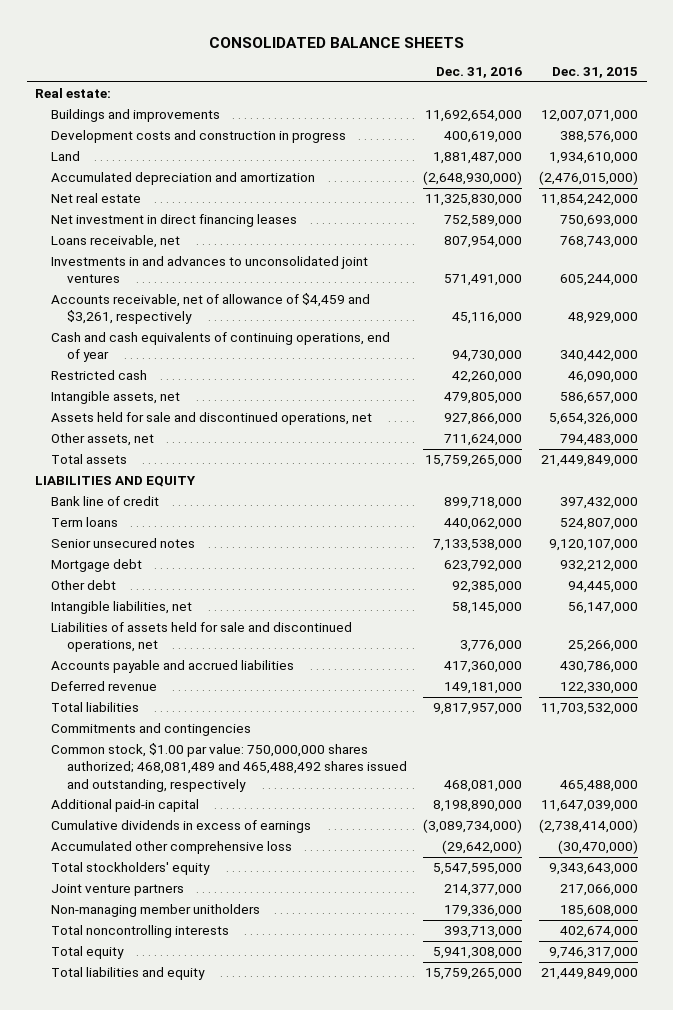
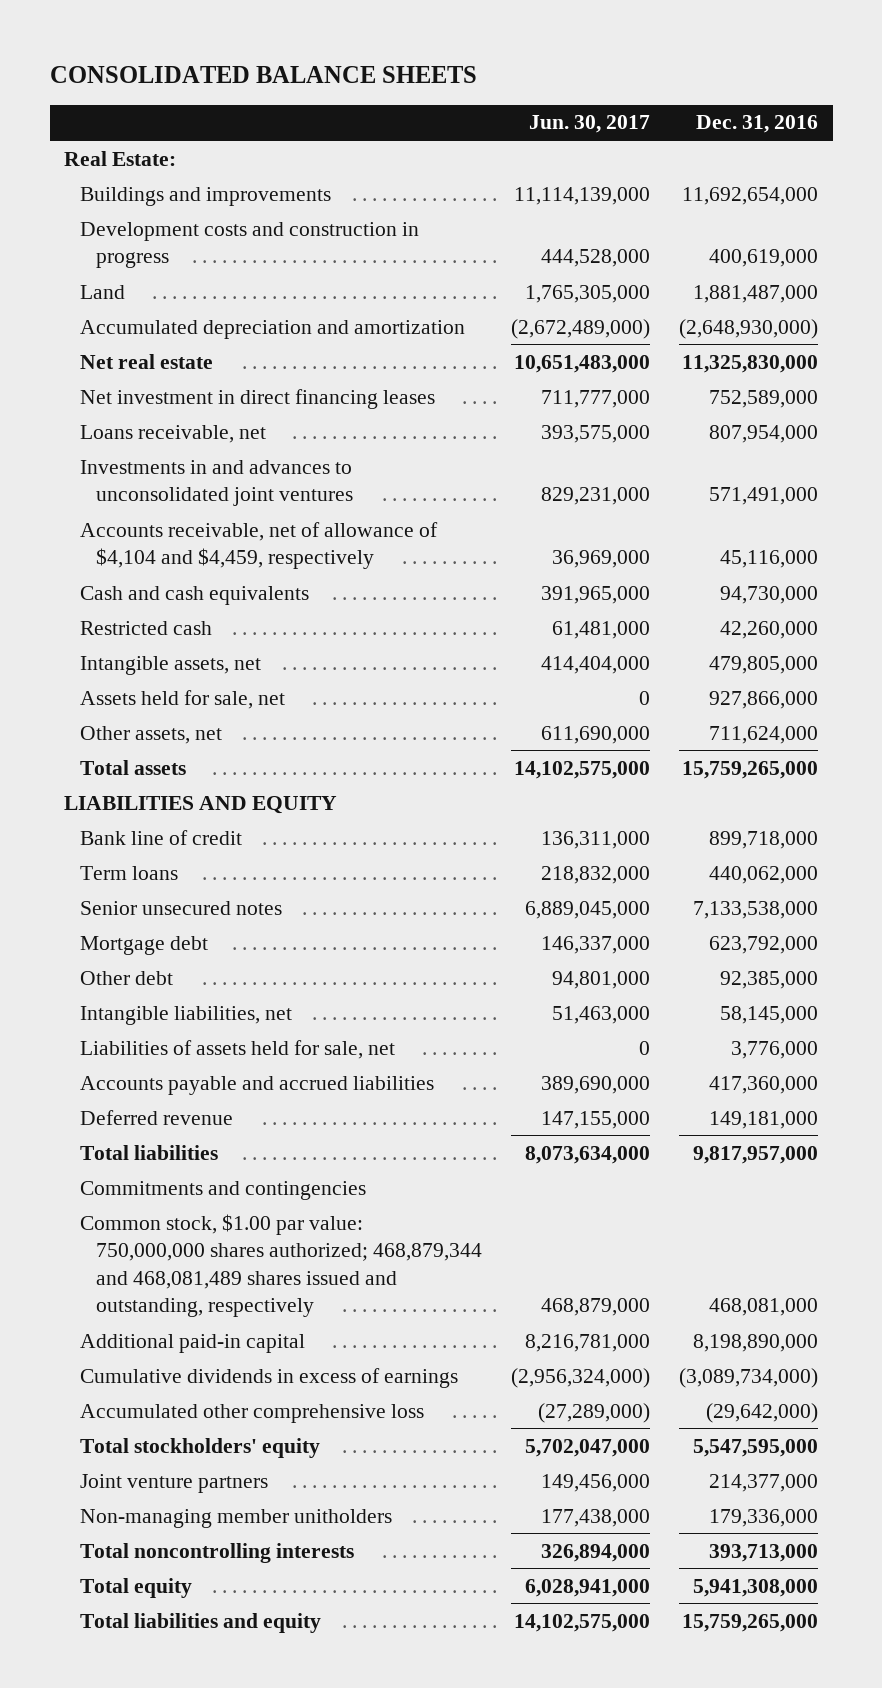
[552,67,639,79] Dec. 31, 2015 -> none
none -> [529,115,651,134] Jun. 30, 2017
[34,88,111,99] Real estate: -> [64,150,177,166] Real Estate:
[50,293,370,325] Accounts receivable, net of allowance of $4,459 and $3,261, respectively -> [80,521,439,570] Accounts receivable, net of allowance of $4,104 and $4,459, respectively
[50,332,390,363] Cash and cash equivalents of continuing operations, end of year -> [80,585,310,605] Cash and cash equivalents
[50,412,372,426] Assets held for sale and discontinued operations, net -> [80,689,286,709] Assets held for sale, net
[50,622,352,653] Liabilities of assets held for sale and discontinued operations, net -> [80,1039,396,1059] Liabilities of assets held for sale, net
[50,743,407,792] Common stock, $1.00 par value: 750,000,000 shares authorized; 468,081,489 and 465,488,492 shares issued and outstanding, respectively -> [80,1213,483,1318] Common stock, $1.00 par value: 750,000,000 shares authorized; 468,879,344 and 468,081,489 shares issued and outstanding, respectively

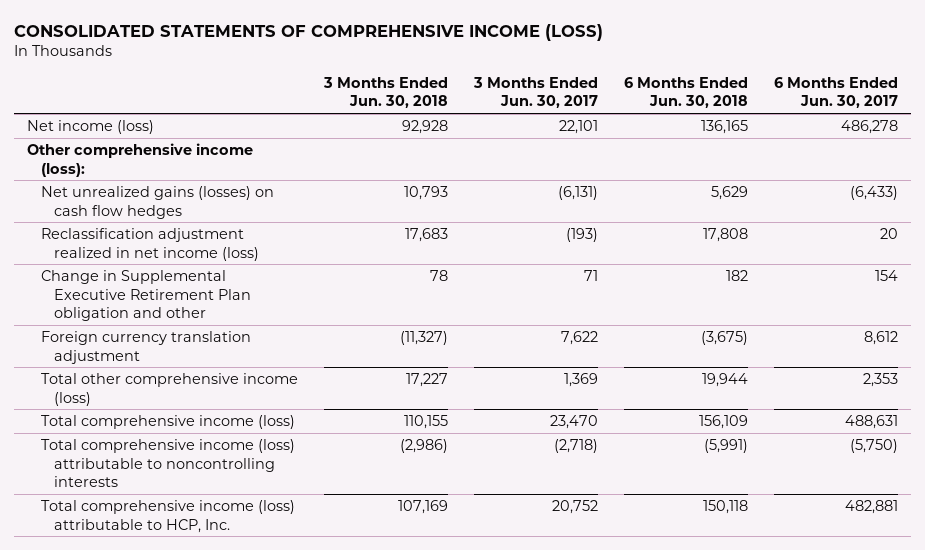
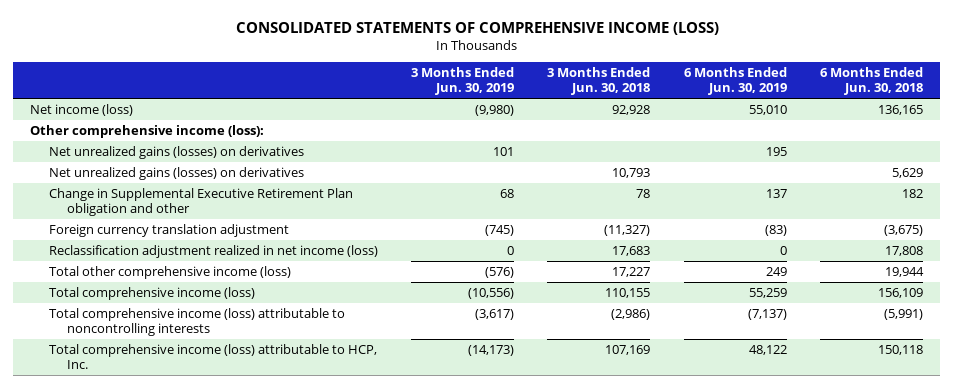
[472,76,598,109] 3 Months Ended Jun. 30, 2017 -> none
[773,76,898,109] 6 Months Ended Jun. 30, 2017 -> none
none -> [410,67,514,95] 3 Months Ended Jun. 30, 2019
none -> [683,67,787,95] 6 Months Ended Jun. 30, 2019
none -> [48,146,304,160] Net unrealized gains (losses) on derivatives
[40,185,274,219] Net unrealized gains (losses) on cash flow hedges -> [48,167,304,181] Net unrealized gains (losses) on derivatives
[40,227,260,261] Reclassification adjustment realized in net income (loss) -> [48,245,378,259] Reclassification adjustment realized in net income (loss)

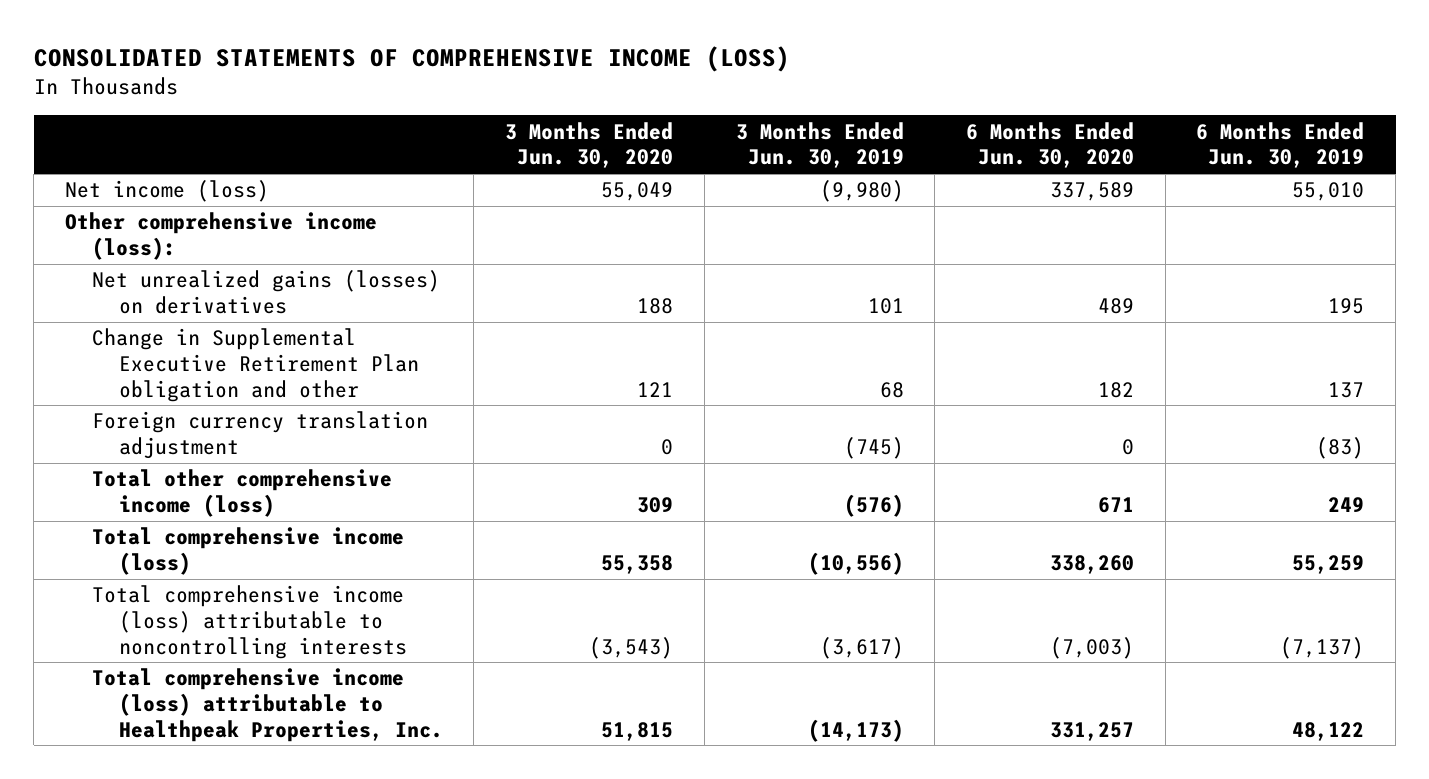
[547,67,651,95] 3 Months Ended Jun. 30, 2018 -> none
[819,67,923,95] 6 Months Ended Jun. 30, 2018 -> none
none -> [505,121,674,169] 3 Months Ended Jun. 30, 2020
none -> [965,121,1134,169] 6 Months Ended Jun. 30, 2020
[48,167,304,181] Net unrealized gains (losses) on derivatives -> none
[48,245,378,259] Reclassification adjustment realized in net income (loss) -> none
[48,344,377,369] Total comprehensive income (loss) attributable to HCP, Inc. -> [91,668,443,742] Total comprehensive income (loss) attributable to Healthpeak Properties, Inc.

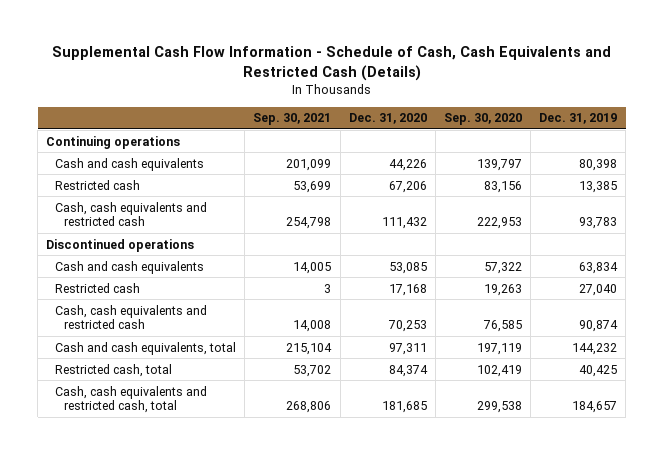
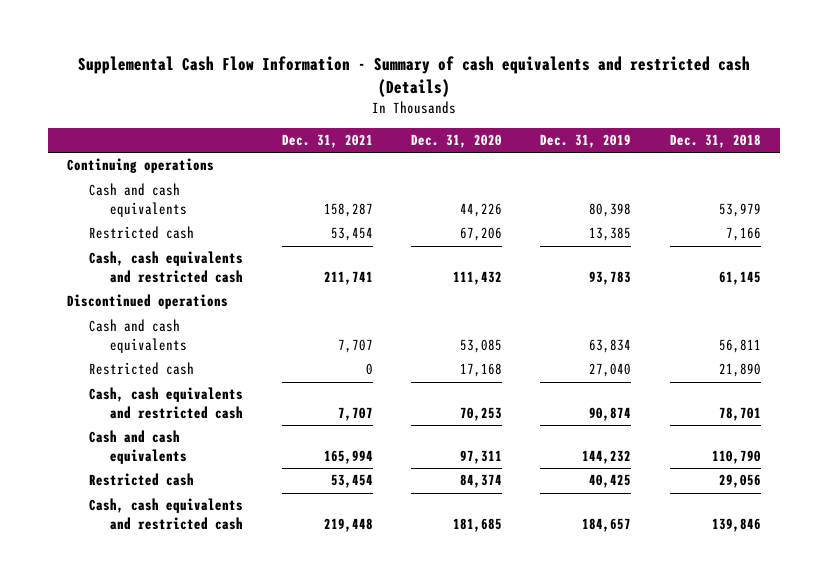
[51,46,611,81] Supplemental Cash Flow Information - Schedule of Cash, Cash Equivalents and Restricted Cash (Details) -> [77,56,750,98] Supplemental Cash Flow Information - Summary of cash equivalents and restricted cash (Details)
[253,113,332,126] Sep. 30, 2021 -> none
[443,113,522,126] Sep. 30, 2020 -> none
none -> [281,134,373,149] Dec. 31, 2021
none -> [669,134,761,149] Dec. 31, 2018
[55,341,237,355] Cash and cash equivalents, total -> [88,430,188,465] Cash and cash equivalents
[55,363,173,377] Restricted cash, total -> [88,473,194,487] Restricted cash
[55,385,208,414] Cash, cash equivalents and restricted cash, total -> [88,498,244,531] Cash, cash equivalents and restricted cash

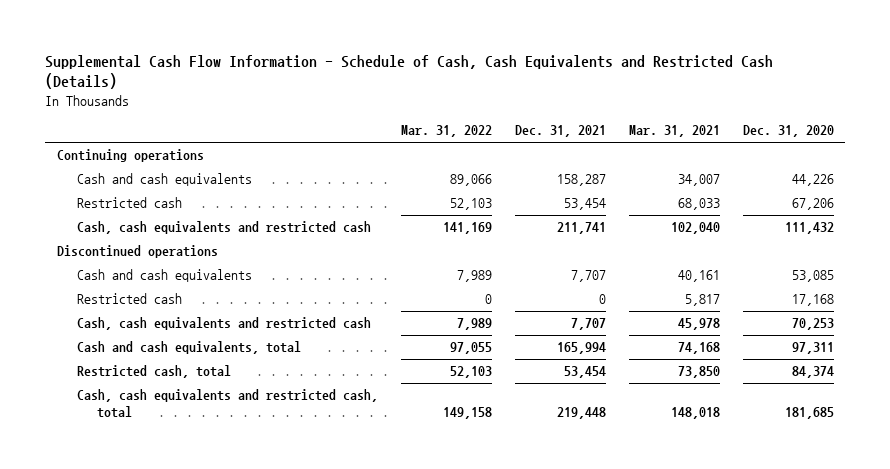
[77,56,750,98] Supplemental Cash Flow Information - Summary of cash equivalents and restricted cash (Details) -> [45,54,774,90] Supplemental Cash Flow Information - Schedule of Cash, Cash Equivalents and Restricted Cash (Details)
[540,134,632,149] Dec. 31, 2019 -> none
[669,134,761,149] Dec. 31, 2018 -> none
none -> [400,125,492,138] Mar. 31, 2022
none -> [628,125,720,138] Mar. 31, 2021
[88,430,188,465] Cash and cash equivalents -> [76,341,301,355] Cash and cash equivalents, total
[88,473,194,487] Restricted cash -> [76,365,231,379] Restricted cash, total
[88,498,244,531] Cash, cash equivalents and restricted cash -> [76,389,378,419] Cash, cash equivalents and restricted cash, total

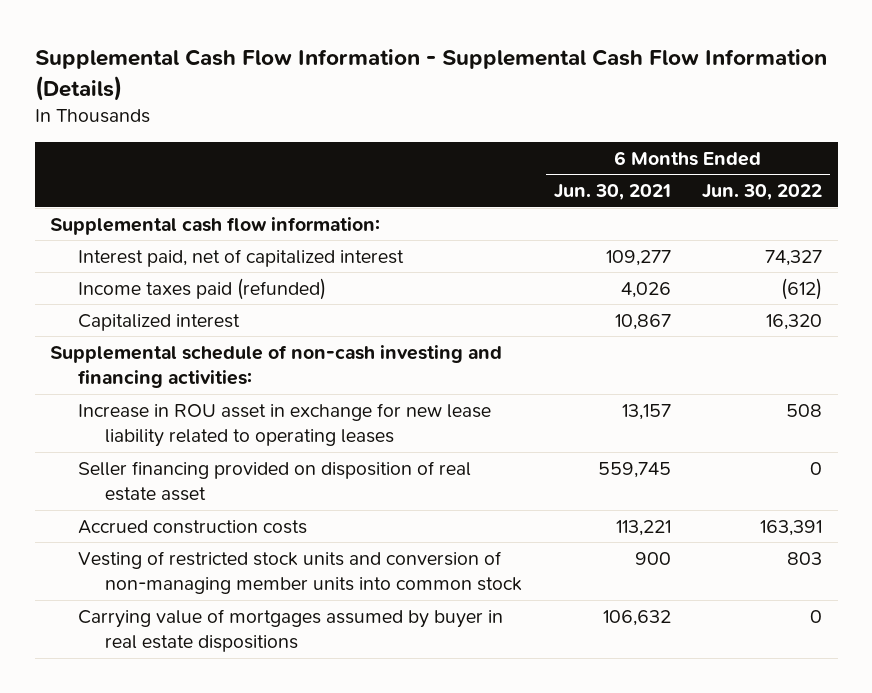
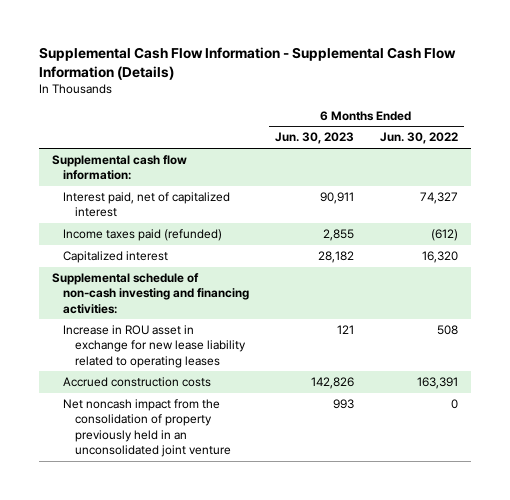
[553,184,671,201] Jun. 30, 2021 -> none
none -> [275,132,355,145] Jun. 30, 2023
[77,460,471,502] Seller financing provided on disposition of real estate asset -> none
[77,550,523,595] Vesting of restricted stock units and conversion of non-managing member units into common stock -> none
[77,608,503,653] Carrying value of mortgages assumed by buyer in real estate dispositions -> none
none -> [63,399,231,458] Net noncash impact from the consolidation of property previously held in an unconsolidated joint venture

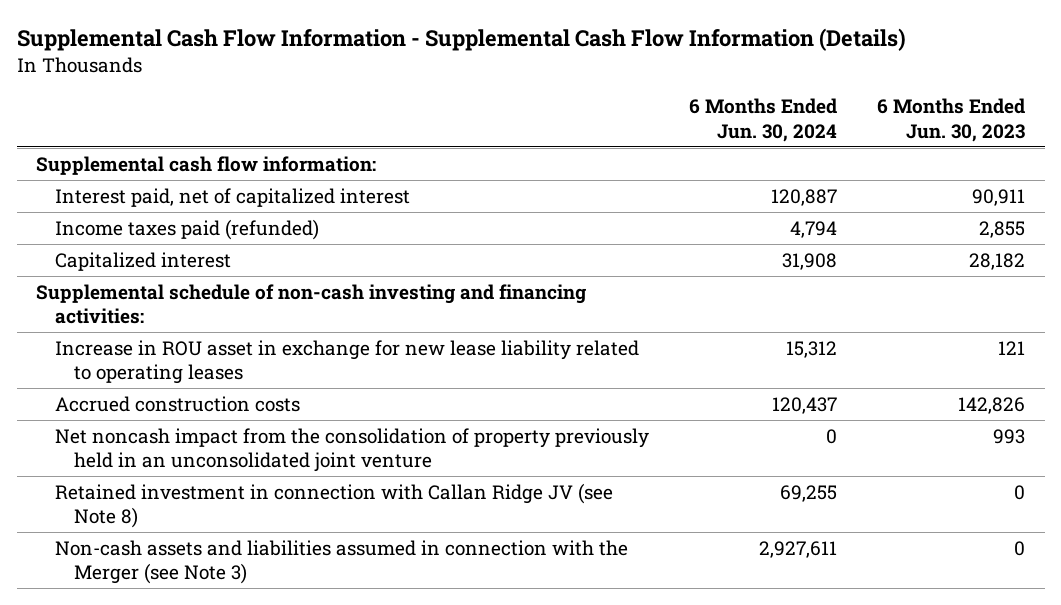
[379,132,458,145] Jun. 30, 2022 -> none
none -> [689,98,838,142] 6 Months Ended Jun. 30, 2024
none -> [55,482,614,529] Retained investment in connection with Callan Ridge JV (see Note 8)
none -> [55,539,629,585] Non-cash assets and liabilities assumed in connection with the Merger (see Note 3)

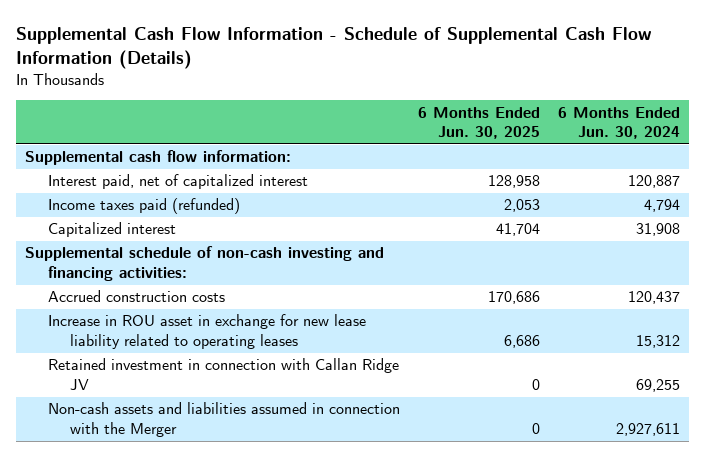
[16,27,906,51] Supplemental Cash Flow Information - Supplemental Cash Flow Information (Details) -> [16,27,652,70] Supplemental Cash Flow Information - Schedule of Supplemental Cash Flow Information (Details)
[876,98,1025,142] 6 Months Ended Jun. 30, 2023 -> none
none -> [417,106,540,140] 6 Months Ended Jun. 30, 2025
[55,427,650,473] Net noncash impact from the consolidation of property previously held in an unconsolidated joint venture -> none
[55,339,640,385] Increase in ROU asset in exchange for new lease liability related to operating leases -> [47,314,366,350] Increase in ROU asset in exchange for new lease liability related to operating leases
[55,482,614,529] Retained investment in connection with Callan Ridge JV (see Note 8) -> [47,358,399,391] Retained investment in connection with Callan Ridge JV
[55,539,629,585] Non-cash assets and liabilities assumed in connection with the Merger (see Note 3) -> [47,402,400,438] Non-cash assets and liabilities assumed in connection with the Merger

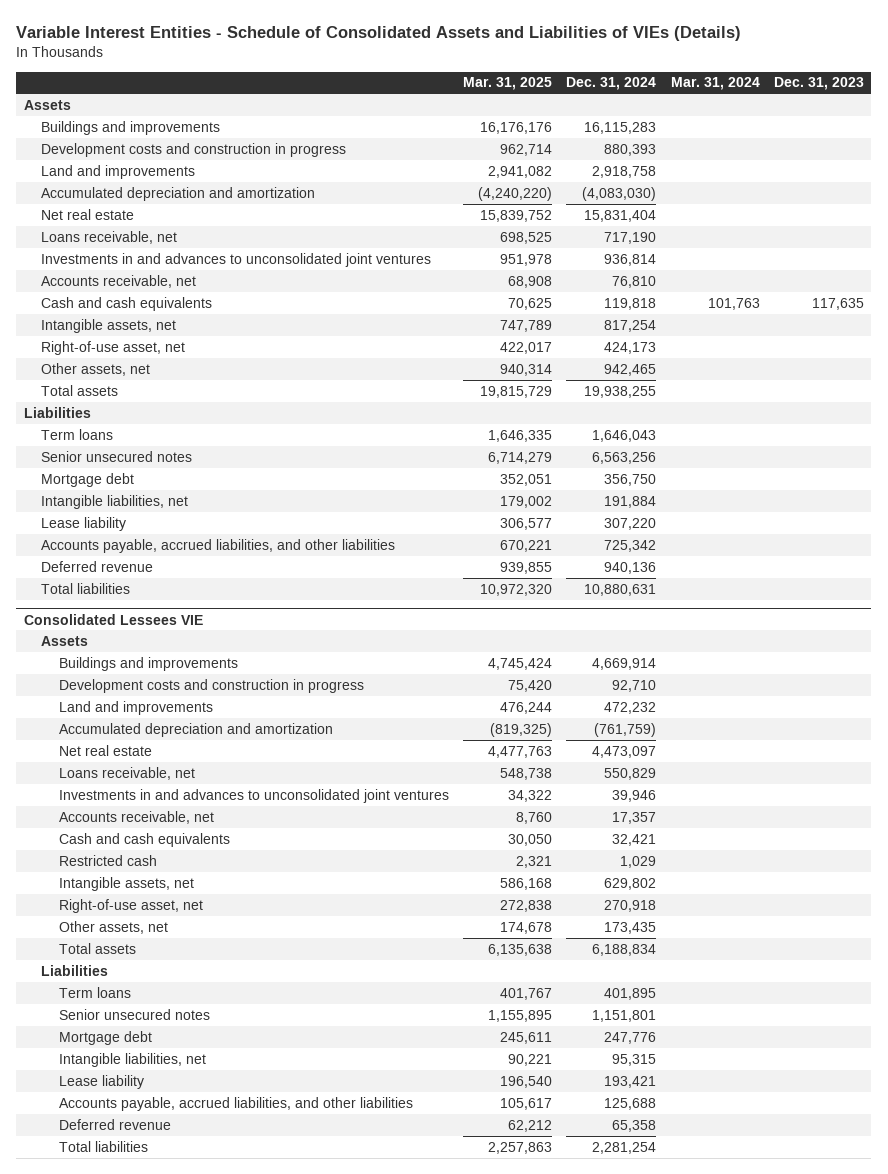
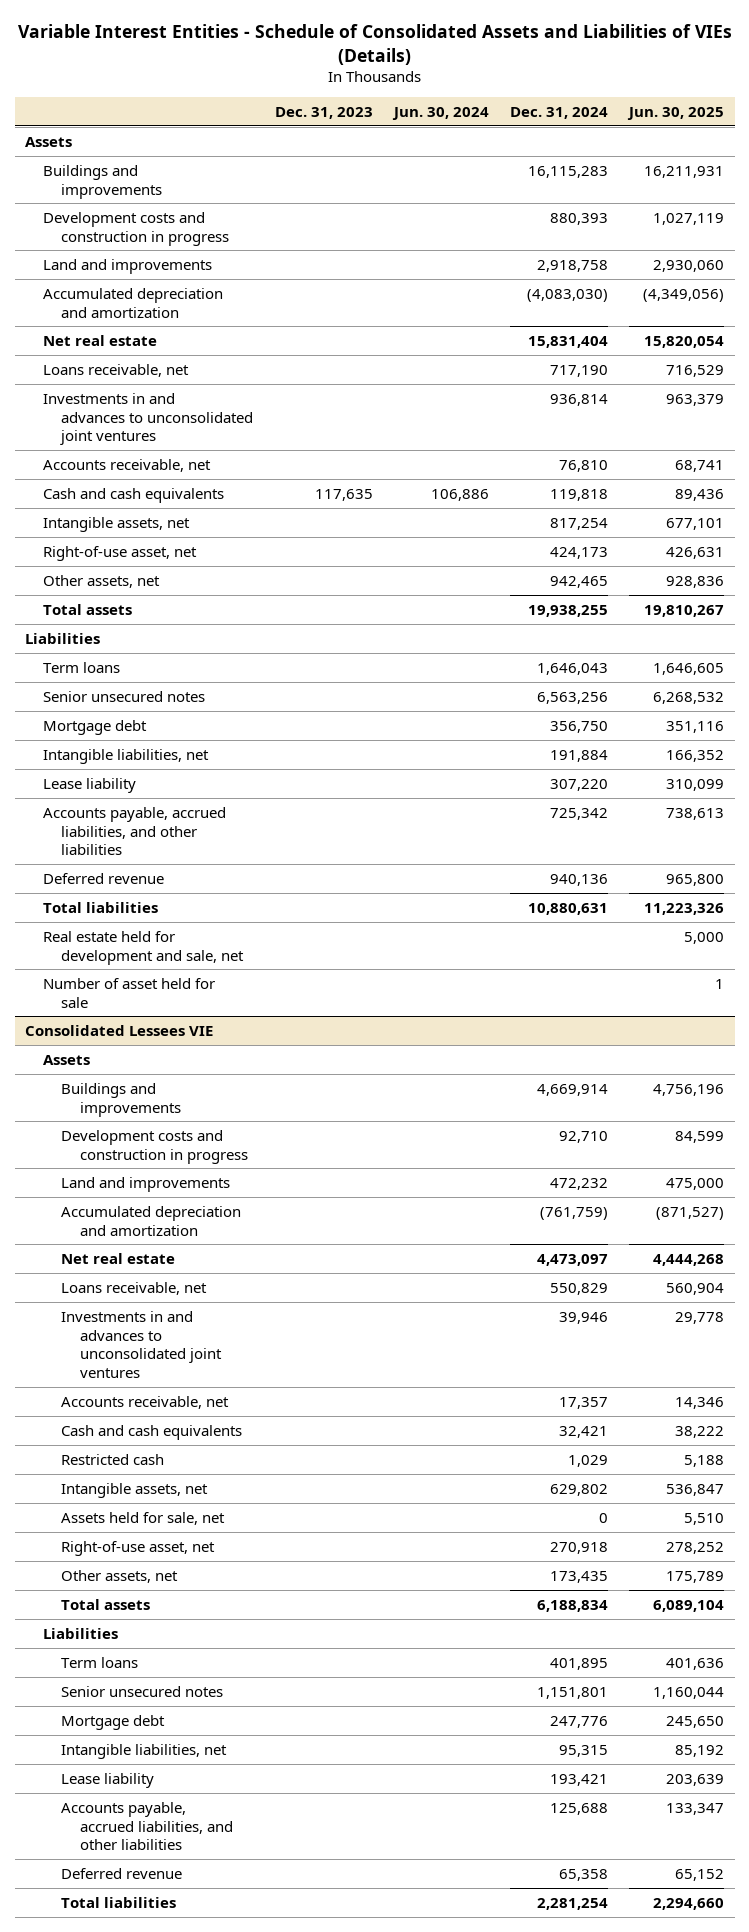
[462,77,552,91] Mar. 31, 2025 -> none
[670,77,760,91] Mar. 31, 2024 -> none
none -> [391,106,489,120] Jun. 30, 2024
none -> [627,106,725,120] Jun. 30, 2025
none -> [43,930,245,965] Real estate held for development and sale, net
none -> [43,977,216,1008] Number of asset held for sale
none -> [61,1511,226,1525] Assets held for sale, net

